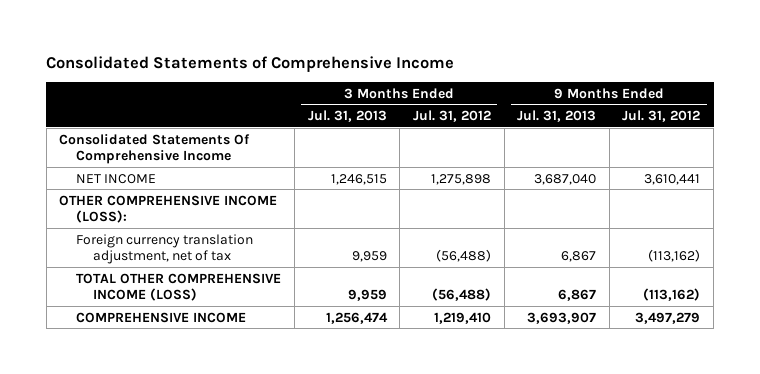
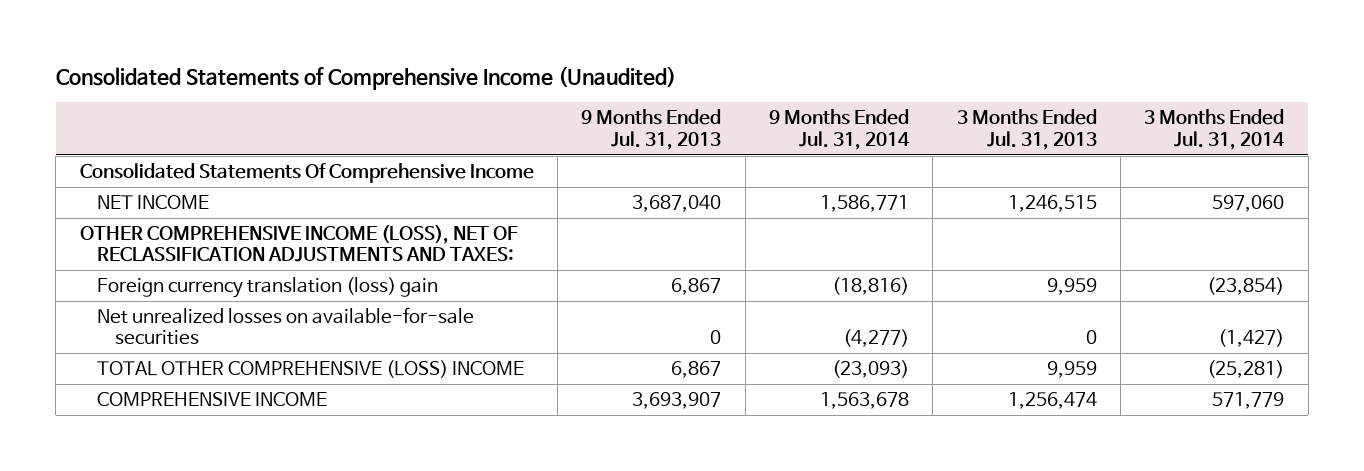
[46,55,455,72] Consolidated Statements of Comprehensive Income -> [55,66,676,91] Consolidated Statements of Comprehensive Income (Unaudited)
[412,110,491,123] Jul. 31, 2012 -> none
[622,110,701,123] Jul. 31, 2012 -> none
none -> [768,109,910,150] 9 Months Ended Jul. 31, 2014
none -> [1144,109,1286,150] 3 Months Ended Jul. 31, 2014
[59,194,278,224] OTHER COMPREHENSIVE INCOME (LOSS): -> [79,224,518,263] OTHER COMPREHENSIVE INCOME (LOSS), NET OF RECLASSIFICATION ADJUSTMENTS AND TAXES:
[76,233,254,265] Foreign currency translation adjustment, net of tax -> [97,276,439,298] Foreign currency translation (loss) gain
none -> [97,306,475,346] Net unrealized losses on available-for-sale securities
[76,272,282,302] TOTAL OTHER COMPREHENSIVE INCOME (LOSS) -> [97,359,525,378] TOTAL OTHER COMPREHENSIVE (LOSS) INCOME

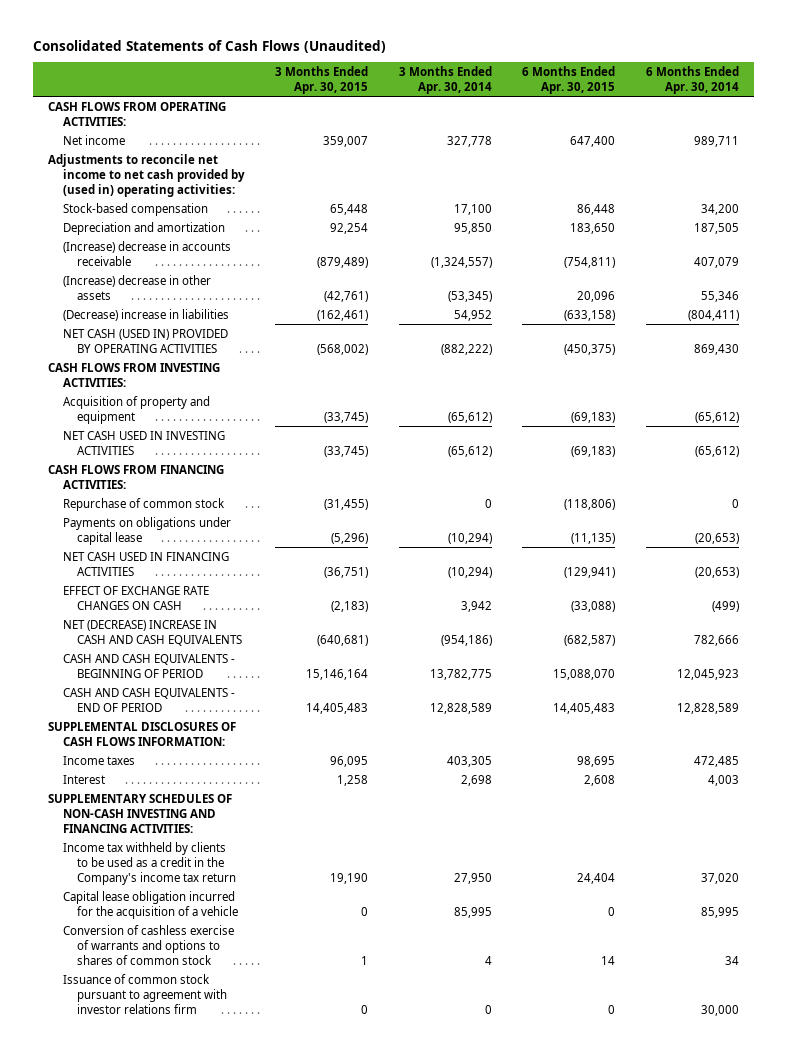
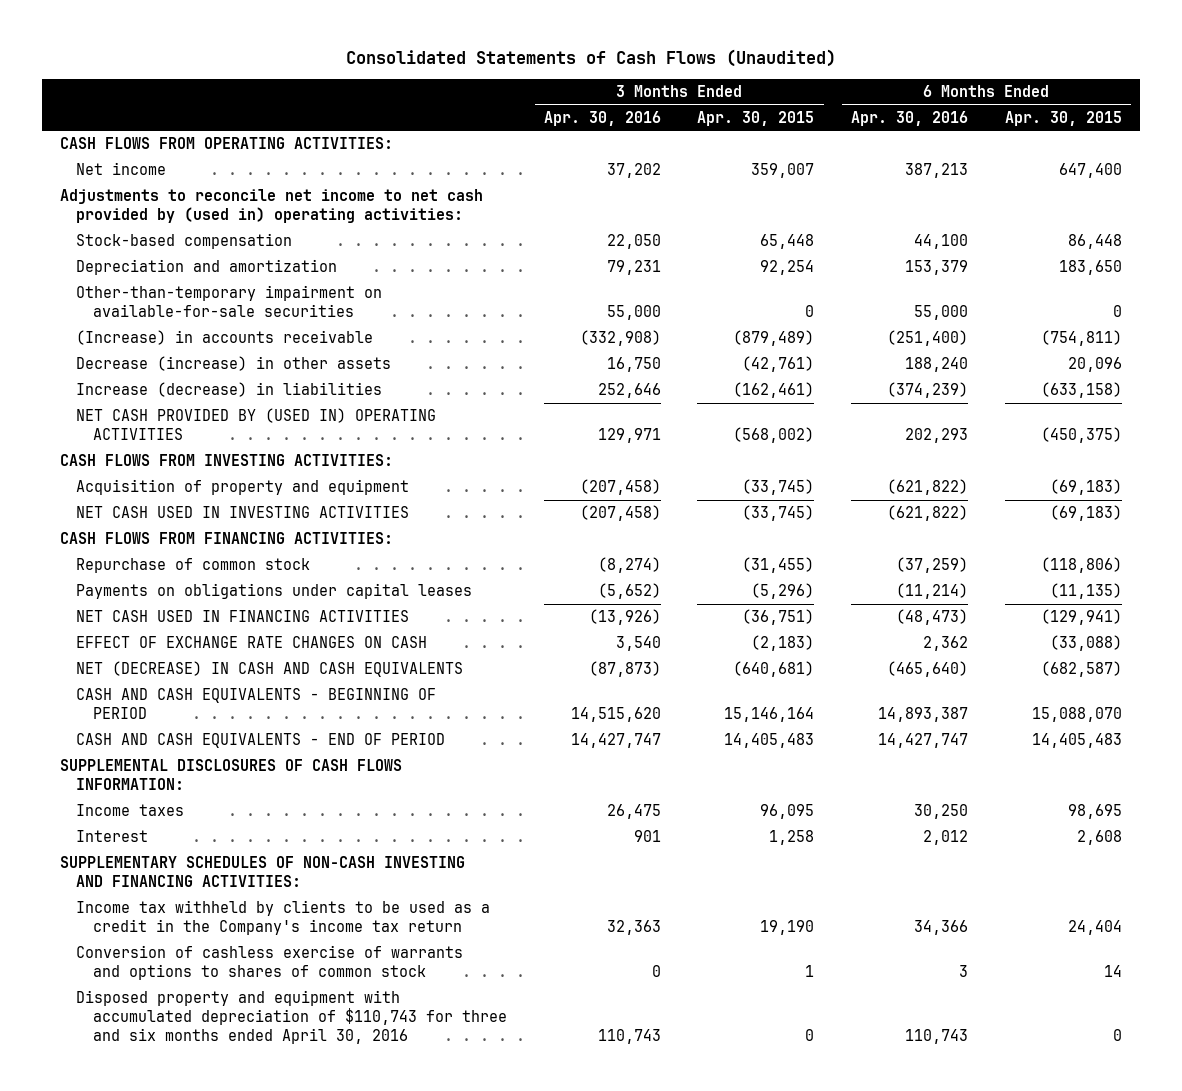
[398,65,492,94] 3 Months Ended Apr. 30, 2014 -> none
[646,65,740,94] 6 Months Ended Apr. 30, 2014 -> none
none -> [543,110,661,126] Apr. 30, 2016
none -> [851,110,969,126] Apr. 30, 2016
none -> [76,285,383,318] Other-than-temporary impairment on available-for-sale securities
[62,240,231,266] (Increase) decrease in accounts receivable -> [76,330,374,346] (Increase) in accounts receivable
[62,274,211,300] (Increase) decrease in other assets -> [76,356,392,372] Decrease (increase) in other assets
[62,308,229,321] (Decrease) increase in liabilities -> [76,382,383,398] Increase (decrease) in liabilities
[62,328,228,353] NET CASH (USED IN) PROVIDED BY OPERATING ACTIVITIES -> [76,408,437,441] NET CASH PROVIDED BY (USED IN) OPERATING ACTIVITIES
[62,516,231,545] Payments on obligations under capital lease -> [76,583,473,600] Payments on obligations under capital leases
[62,619,243,646] NET (DECREASE) INCREASE IN CASH AND CASH EQUIVALENTS -> [76,661,464,678] NET (DECREASE) IN CASH AND CASH EQUIVALENTS
[62,890,239,919] Capital lease obligation incurred for the acquisition of a vehicle -> none
[62,973,228,1014] Issuance of common stock pursuant to agreement with investor relations firm -> none
none -> [76,990,508,1044] Disposed property and equipment with accumulated depreciation of $110,743 for three and six months ended April 30, 2016

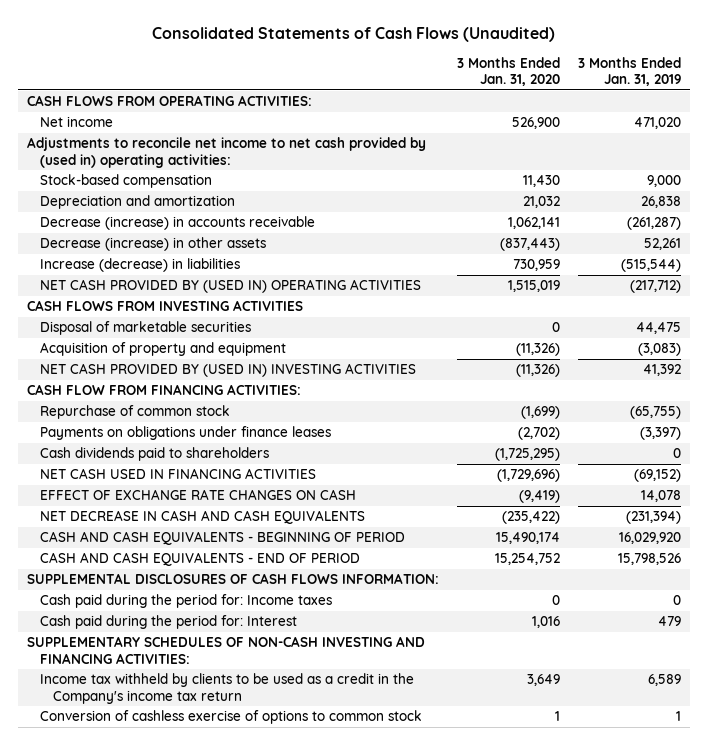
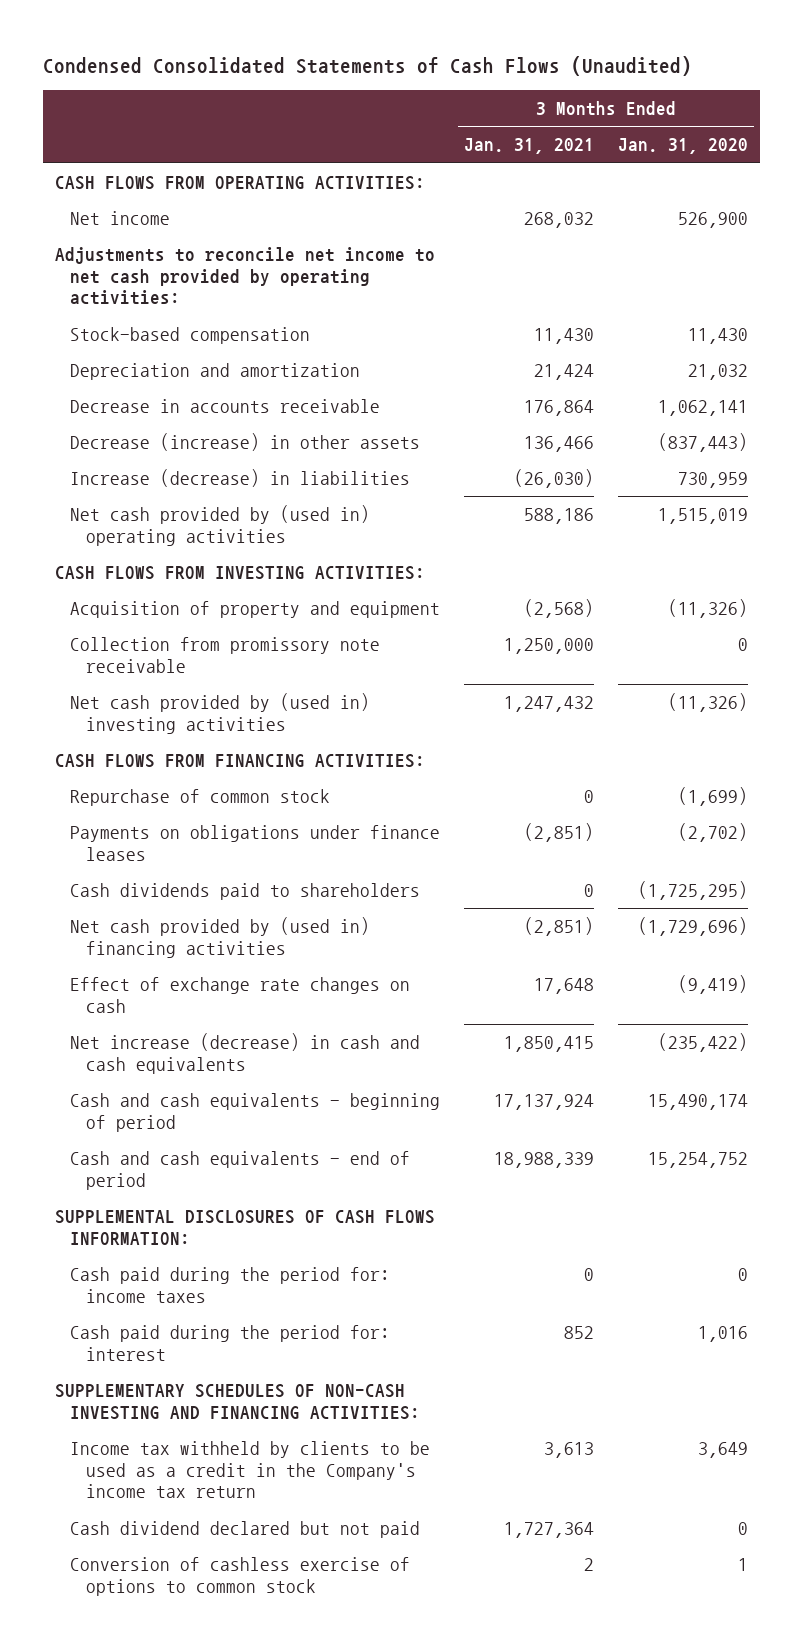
[151,26,555,42] Consolidated Statements of Cash Flows (Unaudited) -> [42,55,692,76] Condensed Consolidated Statements of Cash Flows (Unaudited)
[577,56,681,87] 3 Months Ended Jan. 31, 2019 -> none
none -> [464,138,595,155] Jan. 31, 2021
[26,137,426,168] Adjustments to reconcile net income to net cash provided by (used in) operating activities: -> [54,247,435,306] Adjustments to reconcile net income to net cash provided by operating activities:
[39,216,315,231] Decrease (increase) in accounts receivable -> [70,399,381,414] Decrease in accounts receivable
[39,321,251,336] Disposal of marketable securities -> none
[39,279,421,294] NET CASH PROVIDED BY (USED IN) OPERATING ACTIVITIES -> [70,505,371,546] Net cash provided by (used in) operating activities
[26,300,303,312] CASH FLOWS FROM INVESTING ACTIVITIES -> [54,566,425,581] CASH FLOWS FROM INVESTING ACTIVITIES:
none -> [70,637,381,673] Collection from promissory note receivable
[39,363,416,378] NET CASH PROVIDED BY (USED IN) INVESTING ACTIVITIES -> [70,693,371,734] Net cash provided by (used in) investing activities
[26,384,301,396] CASH FLOW FROM FINANCING ACTIVITIES: -> [54,754,425,769] CASH FLOWS FROM FINANCING ACTIVITIES:
[39,468,316,480] NET CASH USED IN FINANCING ACTIVITIES -> [70,917,371,958] Net cash provided by (used in) financing activities
[39,489,356,501] EFFECT OF EXCHANGE RATE CHANGES ON CASH -> [70,977,411,1013] Effect of exchange rate changes on cash
[39,510,365,525] NET DECREASE IN CASH AND CASH EQUIVALENTS -> [70,1033,421,1074] Net increase (decrease) in cash and cash equivalents
[39,531,405,546] CASH AND CASH EQUIVALENTS - BEGINNING OF PERIOD -> [70,1093,441,1132] Cash and cash equivalents - beginning of period
[39,552,360,567] CASH AND CASH EQUIVALENTS - END OF PERIOD -> [70,1151,411,1190] Cash and cash equivalents - end of period
[39,594,332,609] Cash paid during the period for: Income taxes -> [70,1267,391,1303] Cash paid during the period for: income taxes
[39,615,297,630] Cash paid during the period for: Interest -> [70,1325,391,1361] Cash paid during the period for: interest
none -> [70,1521,421,1539] Cash dividend declared but not paid

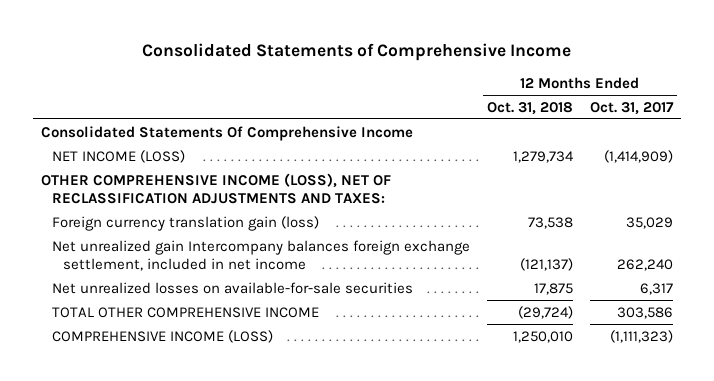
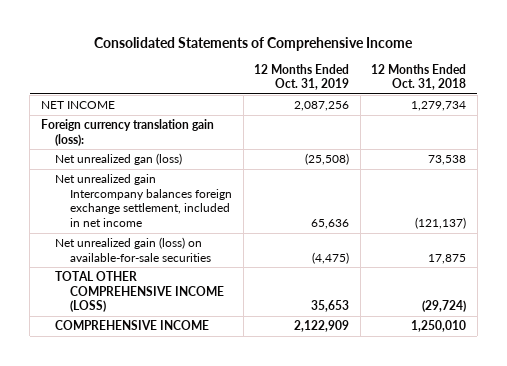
[589,101,674,115] Oct. 31, 2017 -> none
none -> [254,63,350,91] 12 Months Ended Oct. 31, 2019
[41,125,414,141] Consolidated Statements Of Comprehensive Income -> none
[41,172,392,204] OTHER COMPREHENSIVE INCOME (LOSS), NET OF RECLASSIFICATION ADJUSTMENTS AND TAXES: -> none
[52,149,186,163] NET INCOME (LOSS) -> [40,100,115,109] NET INCOME
none -> [40,118,214,146] Foreign currency translation gain (loss):
[52,215,320,231] Foreign currency translation gain (loss) -> [55,152,183,165] Net unrealized gan (loss)
[52,281,414,294] Net unrealized losses on available-for-sale securities -> [55,236,212,262] Net unrealized gain (loss) on available-for-sale securities
[52,306,320,318] TOTAL OTHER COMPREHENSIVE INCOME -> [55,270,225,313] TOTAL OTHER COMPREHENSIVE INCOME (LOSS)
[52,329,274,343] COMPREHENSIVE INCOME (LOSS) -> [55,319,210,330] COMPREHENSIVE INCOME

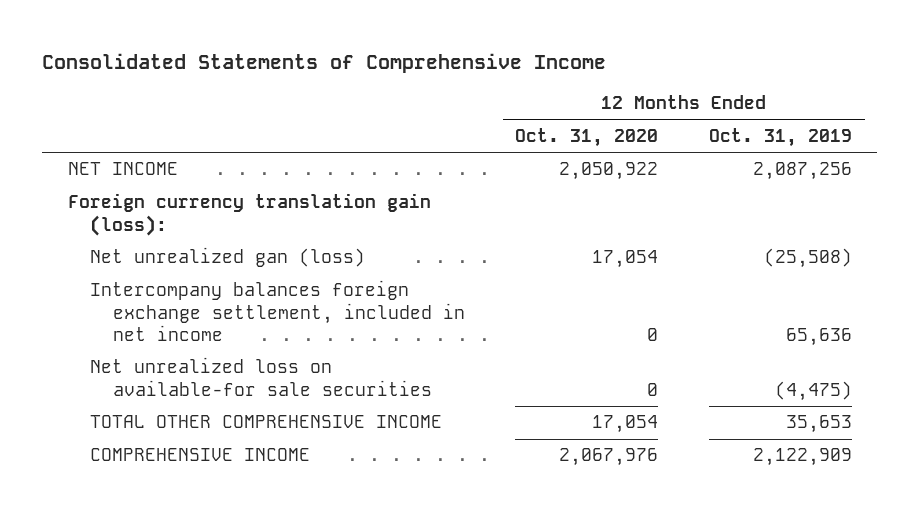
[371,63,467,91] 12 Months Ended Oct. 31, 2018 -> none
none -> [515,127,659,147] Oct. 31, 2020
[55,173,233,228] Net unrealized gain Intercompany balances foreign exchange settlement, included in net income -> [90,280,465,341] Intercompany balances foreign exchange settlement, included in net income
[55,236,212,262] Net unrealized gain (loss) on available-for-sale securities -> [90,357,432,396] Net unrealized loss on available-for sale securities
[55,270,225,313] TOTAL OTHER COMPREHENSIVE INCOME (LOSS) -> [90,415,443,429] TOTAL OTHER COMPREHENSIVE INCOME

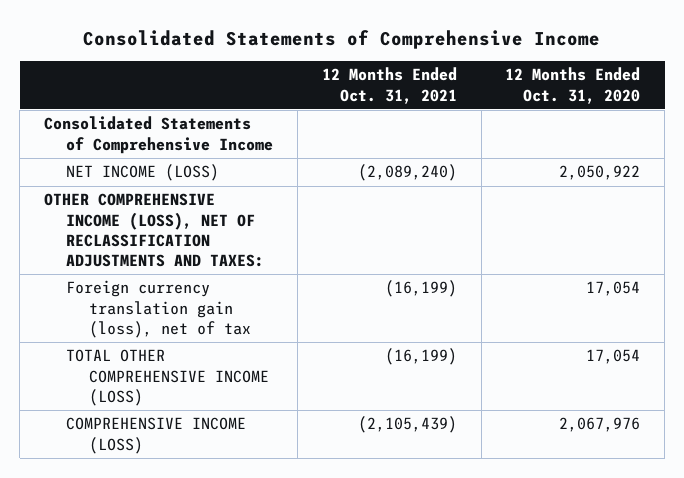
[709,127,853,147] Oct. 31, 2019 -> none
none -> [321,67,457,104] 12 Months Ended Oct. 31, 2021
[67,193,431,236] Foreign currency translation gain (loss): -> none
[90,280,465,341] Intercompany balances foreign exchange settlement, included in net income -> none
[90,357,432,396] Net unrealized loss on available-for sale securities -> none
none -> [43,116,274,154] Consolidated Statements of Comprehensive Income
[67,162,178,176] NET INCOME -> [66,164,220,182] NET INCOME (LOSS)
none -> [43,193,265,268] OTHER COMPREHENSIVE INCOME (LOSS), NET OF RECLASSIFICATION ADJUSTMENTS AND TAXES:
[90,247,366,268] Net unrealized gan (loss) -> [66,280,251,338] Foreign currency translation gain (loss), net of tax
[90,415,443,429] TOTAL OTHER COMPREHENSIVE INCOME -> [66,349,269,406] TOTAL OTHER COMPREHENSIVE INCOME (LOSS)
[90,448,311,462] COMPREHENSIVE INCOME -> [66,417,247,454] COMPREHENSIVE INCOME (LOSS)

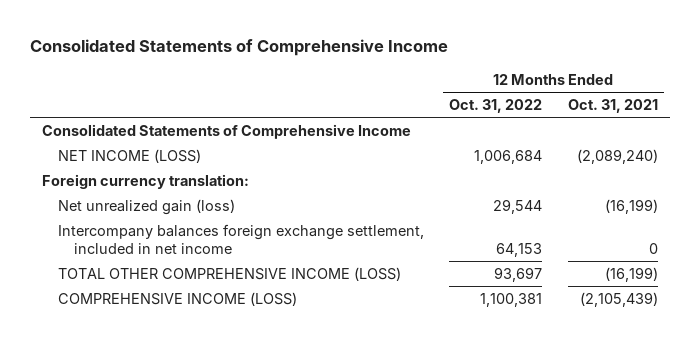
[505,67,641,104] 12 Months Ended Oct. 31, 2020 -> none
none -> [449,99,543,114] Oct. 31, 2022
[43,193,265,268] OTHER COMPREHENSIVE INCOME (LOSS), NET OF RECLASSIFICATION ADJUSTMENTS AND TAXES: -> none
none -> [42,173,250,189] Foreign currency translation:
[66,280,251,338] Foreign currency translation gain (loss), net of tax -> [58,198,236,215] Net unrealized gain (loss)
none -> [58,223,425,254] Intercompany balances foreign exchange settlement, included in net income

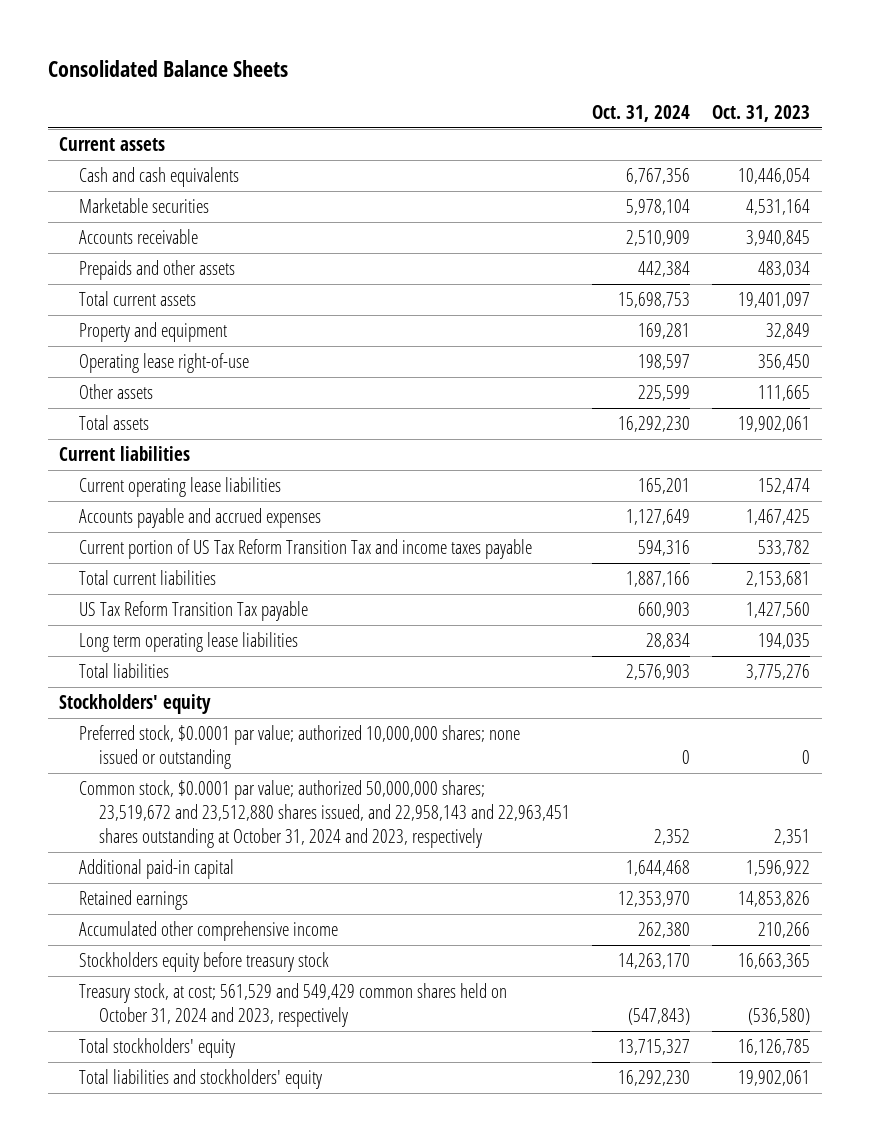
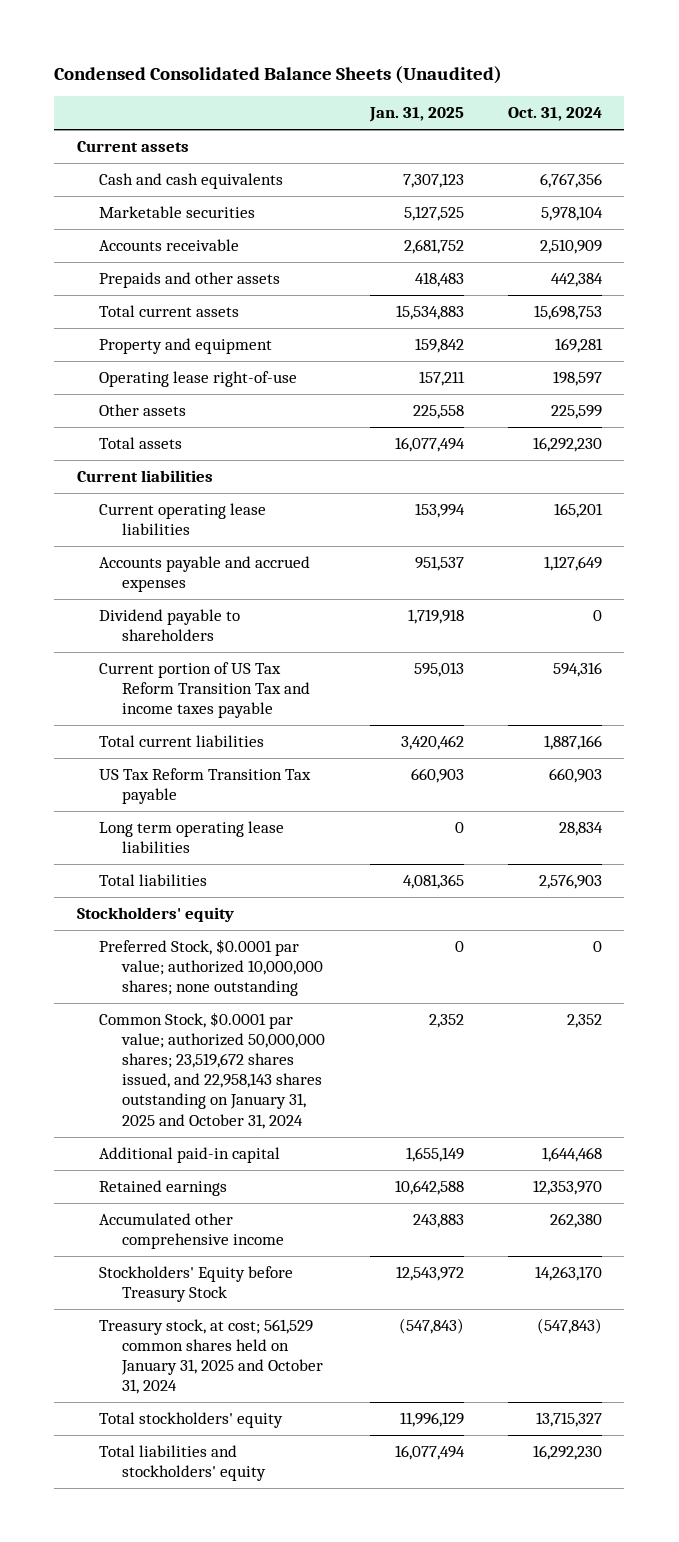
[47,60,288,78] Consolidated Balance Sheets -> [54,65,503,84] Condensed Consolidated Balance Sheets (Unaudited)
[712,104,811,122] Oct. 31, 2023 -> none
none -> [368,107,464,123] Jan. 31, 2025
none -> [99,608,241,642] Dividend payable to shareholders
[79,725,521,770] Preferred stock, $0.0001 par value; authorized 10,000,000 shares; none issued or outstanding -> [99,938,324,997] Preferred Stock, $0.0001 par value; authorized 10,000,000 shares; none outstanding
[79,780,571,849] Common stock, $0.0001 par value; authorized 50,000,000 shares; 23,519,672 and 23,512,880 shares issued, and 22,958,143 and 22,963,451 shares outstanding at October 31, 2024 and 2023, respectively -> [99,1011,326,1129] Common Stock, $0.0001 par value; authorized 50,000,000 shares; 23,519,672 shares issued, and 22,958,143 shares outstanding on January 31, 2025 and October 31, 2024
[79,952,330,973] Stockholders equity before treasury stock -> [99,1265,294,1303] Stockholders' Equity before Treasury Stock
[79,983,508,1028] Treasury stock, at cost; 561,529 and 549,429 common shares held on October 31, 2024 and 2023, respectively -> [99,1318,324,1395] Treasury stock, at cost; 561,529 common shares held on January 31, 2025 and October 31, 2024

